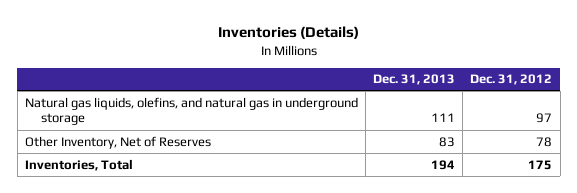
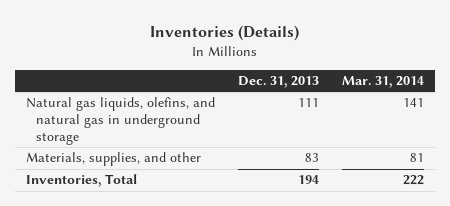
[470,74,553,86] Dec. 31, 2012 -> none
none -> [341,76,424,89] Mar. 31, 2014
[24,135,211,149] Other Inventory, Net of Reserves -> [26,152,202,167] Materials, supplies, and other

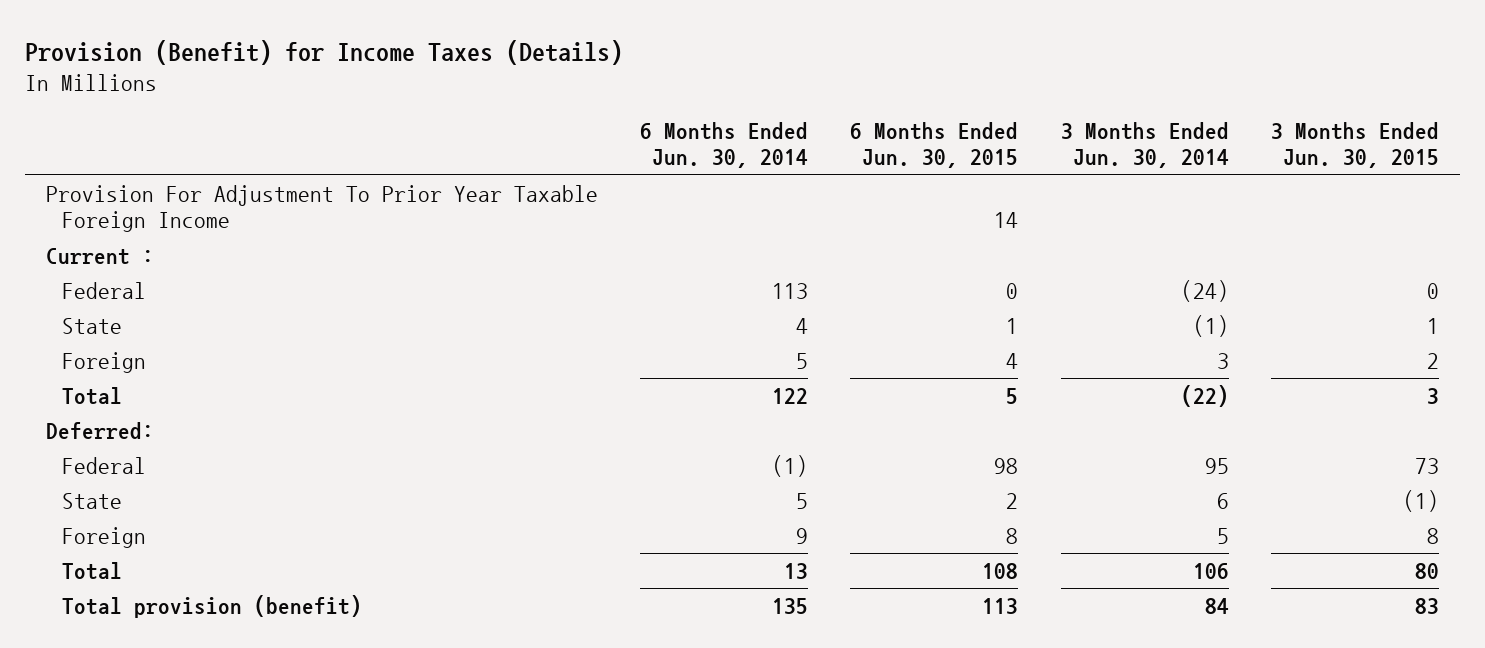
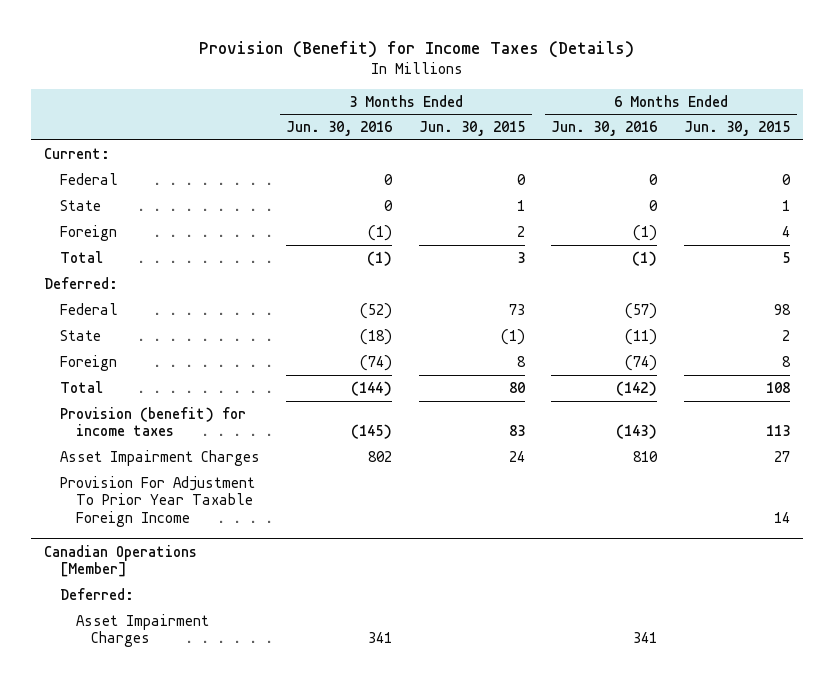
[640,121,809,169] 6 Months Ended Jun. 30, 2014 -> none
[1060,121,1229,169] 3 Months Ended Jun. 30, 2014 -> none
none -> [286,121,393,137] Jun. 30, 2016
none -> [551,121,658,137] Jun. 30, 2016
[45,247,154,265] Current : -> [43,147,110,159] Current:
[61,594,362,618] Total provision (benefit) -> [59,406,246,437] Provision (benefit) for income taxes
none -> [59,449,260,466] Asset Impairment Charges
[45,184,598,233] Provision For Adjustment To Prior Year Taxable Foreign Income -> [59,475,255,527] Provision For Adjustment To Prior Year Taxable Foreign Income
none -> [43,544,197,577] Canadian Operations [Member]
none -> [59,587,134,600] Deferred:
none -> [75,613,209,648] Asset Impairment Charges

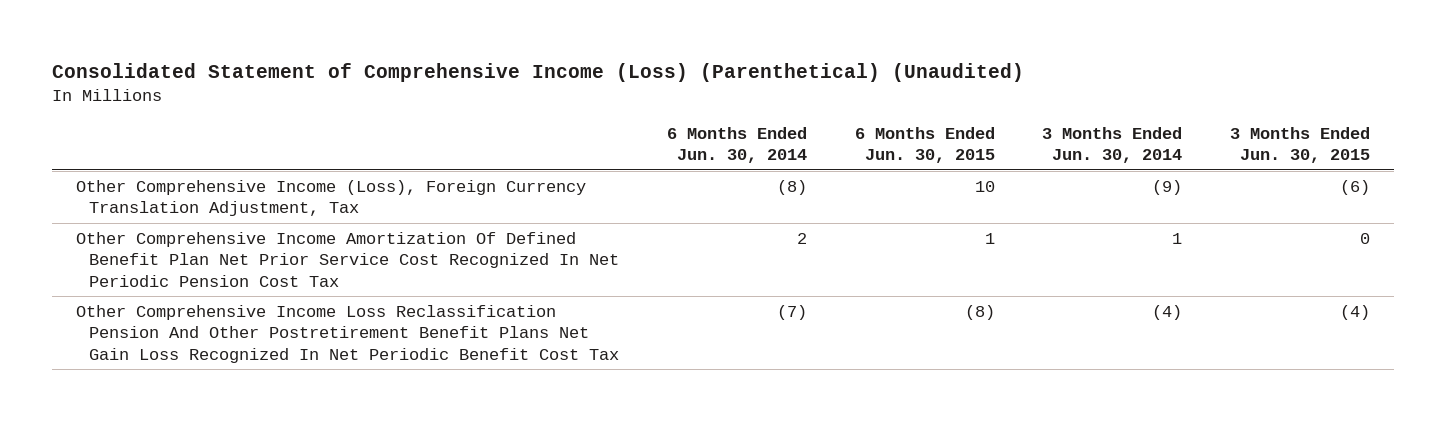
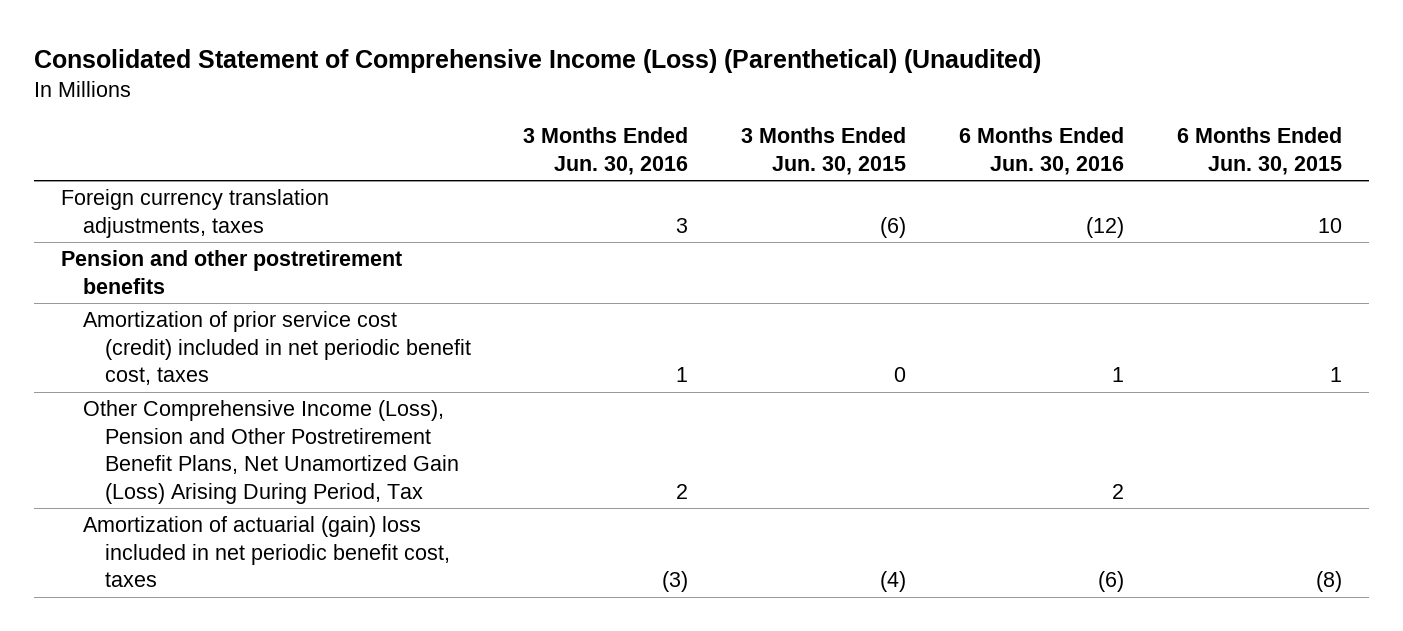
[666,126,807,163] 6 Months Ended Jun. 30, 2014 -> none
[1042,126,1183,163] 3 Months Ended Jun. 30, 2014 -> none
none -> [523,127,689,175] 3 Months Ended Jun. 30, 2016
none -> [959,127,1125,175] 6 Months Ended Jun. 30, 2016
[75,180,586,217] Other Comprehensive Income (Loss), Foreign Currency Translation Adjustment, Tax -> [60,189,329,238] Foreign currency translation adjustments, taxes
none -> [60,250,402,294] Pension and other postretirement benefits
[75,232,620,287] Other Comprehensive Income Amortization Of Defined Benefit Plan Net Prior Service Cost Recognized In Net Periodic Pension Cost Tax -> [82,311,471,386] Amortization of prior service cost (credit) included in net periodic benefit cost, taxes
none -> [82,400,459,504] Other Comprehensive Income (Loss), Pension and Other Postretirement Benefit Plans, Net Unamortized Gain (Loss) Arising During Period, Tax
[75,305,620,363] Other Comprehensive Income Loss Reclassification Pension And Other Postretirement Benefit Plans Net Gain Loss Recognized In Net Periodic Benefit Cost Tax -> [82,516,450,588] Amortization of actuarial (gain) loss included in net periodic benefit cost, taxes

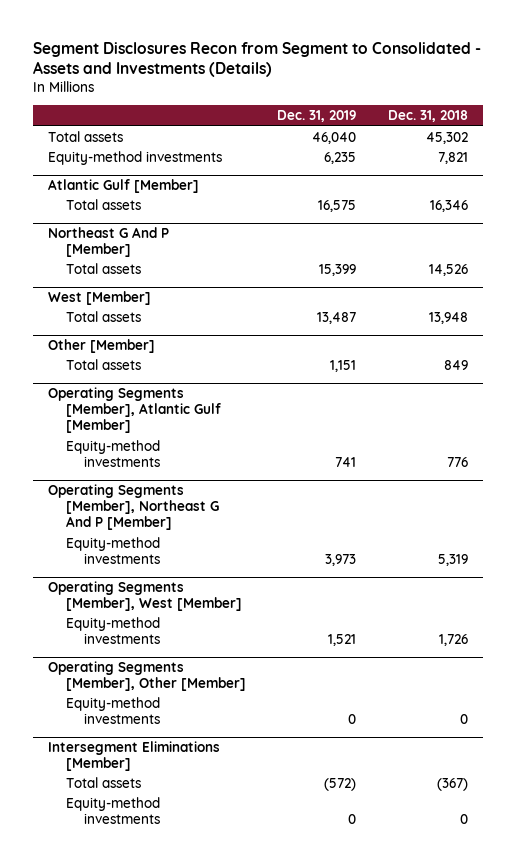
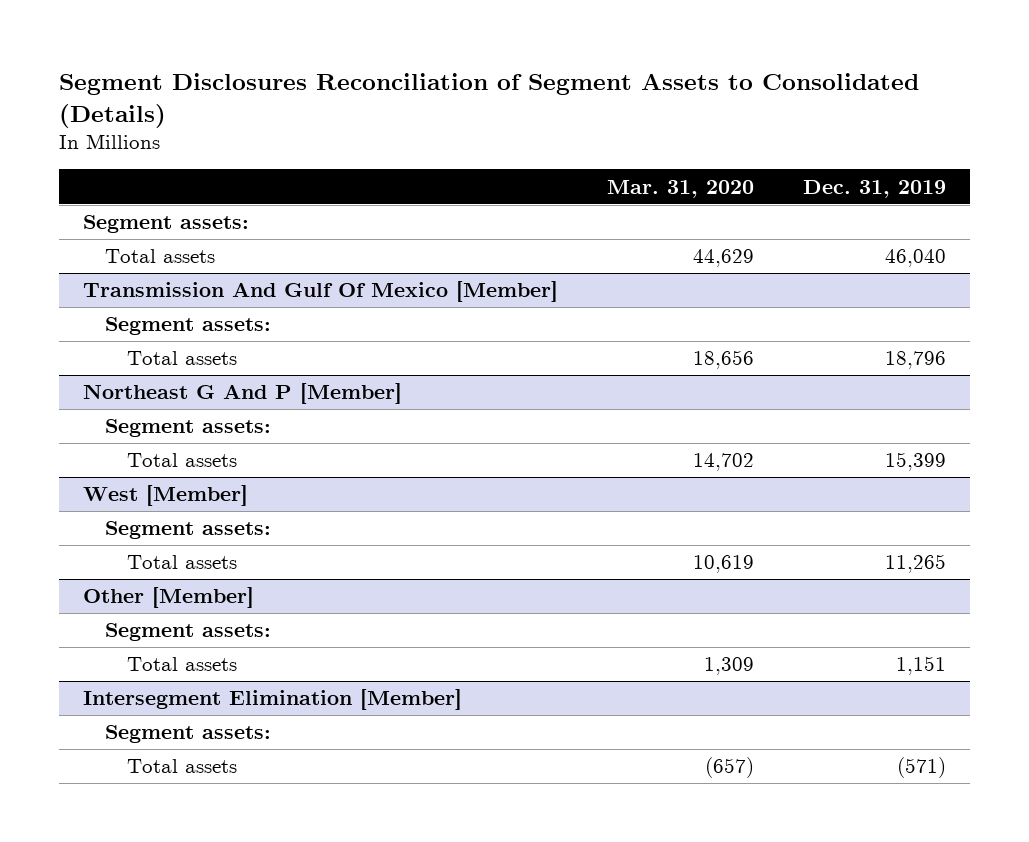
[32,41,481,78] Segment Disclosures Recon from Segment to Consolidated - Assets and Investments (Details) -> [58,73,919,128] Segment Disclosures Reconciliation of Segment Assets to Consolidated (Details)
[387,110,468,123] Dec. 31, 2018 -> none
none -> [606,179,754,198] Mar. 31, 2020
none -> [83,215,250,234] Segment assets:
[48,150,223,165] Equity-method investments -> none
[48,178,200,193] Atlantic Gulf [Member] -> none
none -> [83,281,559,303] Transmission And Gulf Of Mexico [Member]
none -> [105,317,272,336] Segment assets:
[318,199,357,212] 16,575 -> [884,351,946,370] 18,796
none -> [105,419,272,438] Segment assets:
none -> [105,521,272,540] Segment assets:
[317,311,357,324] 13,487 -> [884,554,946,574] 11,265
none -> [105,623,272,642] Segment assets:
[48,386,222,434] Operating Segments [Member], Atlantic Gulf [Member] -> none
[66,439,161,468] Equity-method investments -> none
[48,483,220,531] Operating Segments [Member], Northeast G And P [Member] -> none
[66,536,161,565] Equity-method investments -> none
[48,580,243,612] Operating Segments [Member], West [Member] -> none
[66,616,161,645] Equity-method investments -> none
[48,660,247,692] Operating Segments [Member], Other [Member] -> none
[66,696,161,725] Equity-method investments -> none
[66,796,161,825] Equity-method investments -> none
[48,740,221,772] Intersegment Eliminations [Member] -> [83,689,463,711] Intersegment Elimination [Member]
none -> [105,725,272,744] Segment assets:
[324,777,357,791] (572) -> [896,757,946,779] (571)

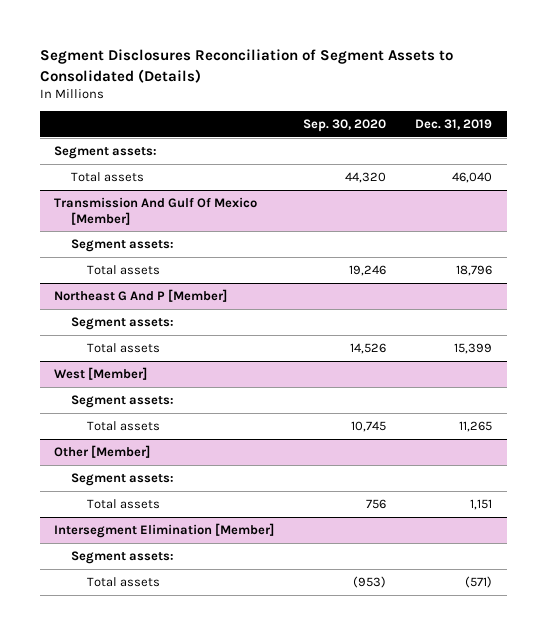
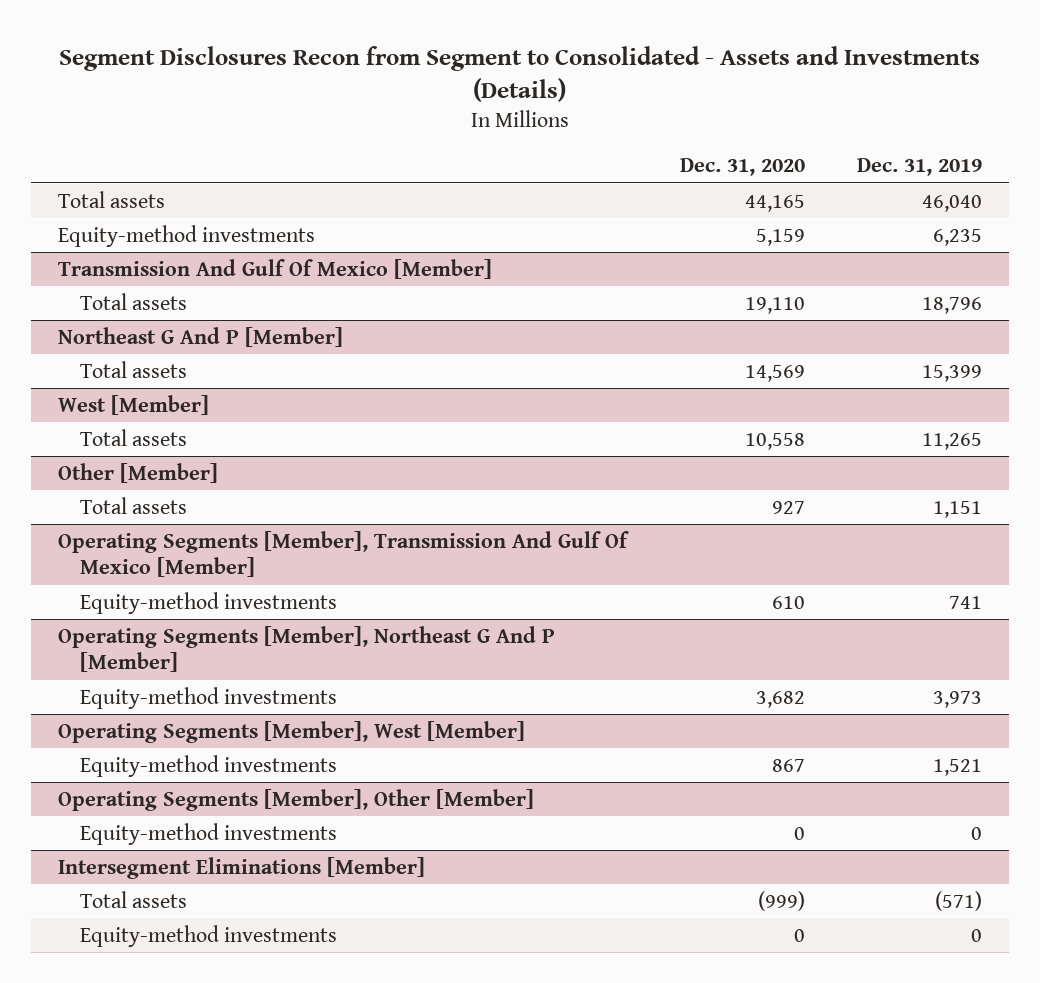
[39,49,453,83] Segment Disclosures Reconciliation of Segment Assets to Consolidated (Details) -> [59,45,981,102] Segment Disclosures Recon from Segment to Consolidated - Assets and Investments (Details)
[303,119,387,133] Sep. 30, 2020 -> none
none -> [679,158,805,177] Dec. 31, 2020
[54,145,158,159] Segment assets: -> none
none -> [57,224,315,247] Equity-method investments
[70,238,174,252] Segment assets: -> none
[70,316,174,330] Segment assets: -> none
[70,394,174,408] Segment assets: -> none
[70,472,174,486] Segment assets: -> none
[70,550,174,564] Segment assets: -> none
none -> [57,530,629,578] Operating Segments [Member], Transmission And Gulf Of Mexico [Member]
none -> [80,591,338,614] Equity-method investments
none -> [57,625,555,673] Operating Segments [Member], Northeast G And P [Member]
none -> [80,686,338,709] Equity-method investments
none -> [57,720,525,743] Operating Segments [Member], West [Member]
none -> [80,754,338,777] Equity-method investments
none -> [57,788,534,811] Operating Segments [Member], Other [Member]
none -> [80,822,338,845] Equity-method investments
[54,522,275,538] Intersegment Elimination [Member] -> [57,856,425,879] Intersegment Eliminations [Member]
none -> [80,924,338,947] Equity-method investments

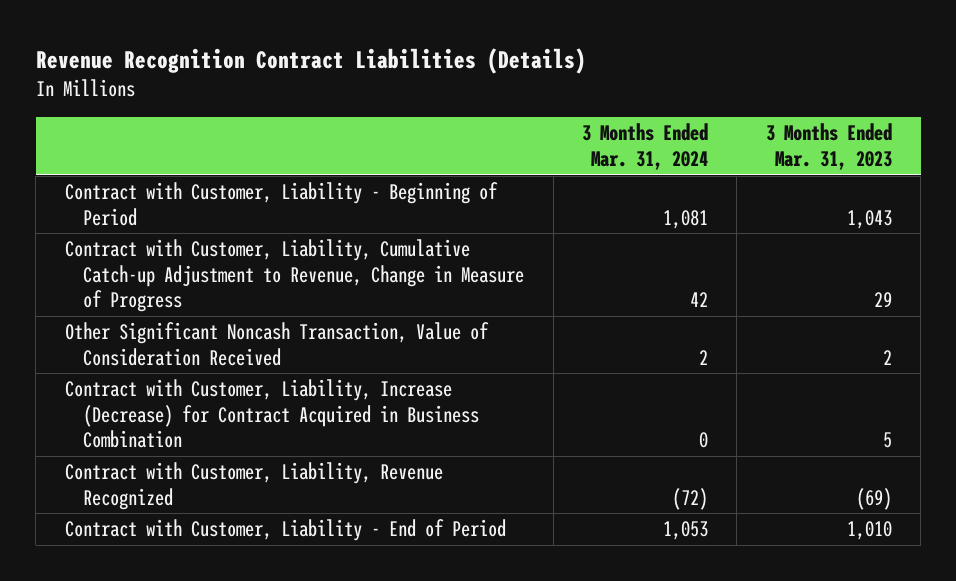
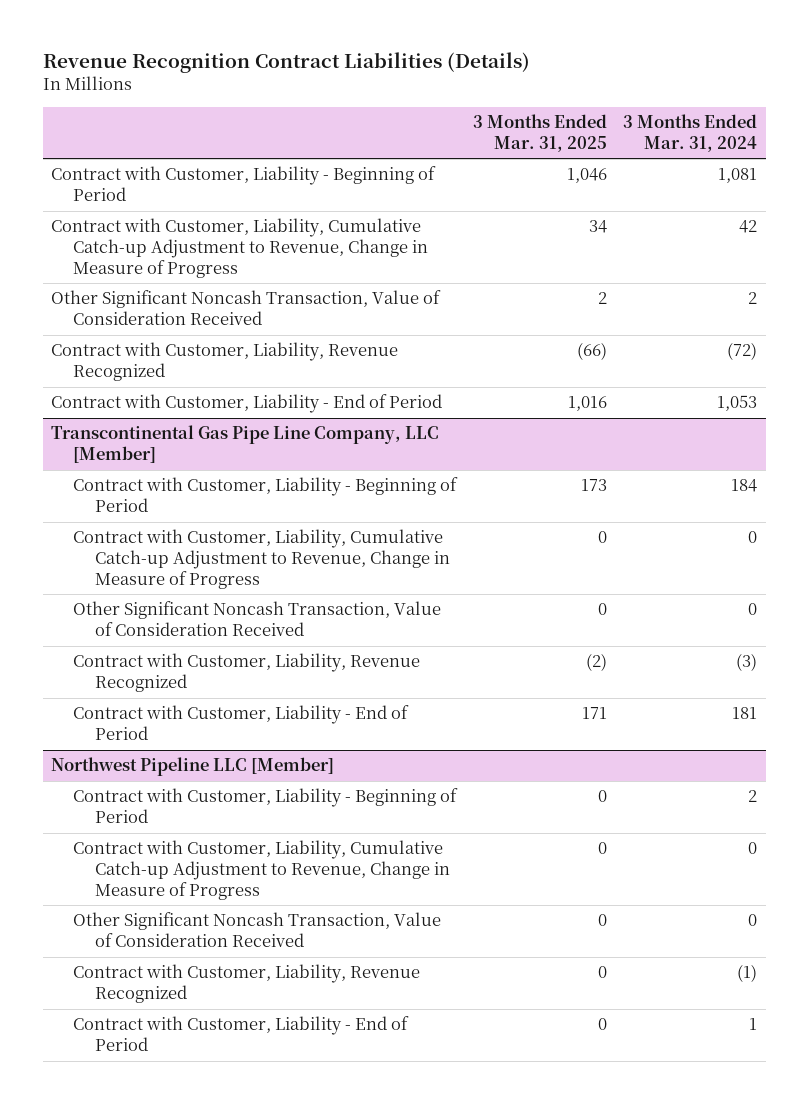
[765,123,892,170] 3 Months Ended Mar. 31, 2023 -> none
none -> [472,113,607,152] 3 Months Ended Mar. 31, 2025
[64,379,480,449] Contract with Customer, Liability, Increase (Decrease) for Contract Acquired in Business Combination -> none
none -> [51,425,440,464] Transcontinental Gas Pipe Line Company, LLC [Member]
none -> [73,477,459,513] Contract with Customer, Liability - Beginning of Period
none -> [73,529,451,589] Contract with Customer, Liability, Cumulative Catch-up Adjustment to Revenue, Change in Measure of Progress
none -> [73,601,442,637] Other Significant Noncash Transaction, Value of Consideration Received
none -> [73,653,421,693] Contract with Customer, Liability, Revenue Recognized
none -> [73,705,410,741] Contract with Customer, Liability - End of Period
none -> [51,757,335,777] Northwest Pipeline LLC [Member]
none -> [73,788,459,824] Contract with Customer, Liability - Beginning of Period
none -> [73,840,451,900] Contract with Customer, Liability, Cumulative Catch-up Adjustment to Revenue, Change in Measure of Progress
none -> [73,912,442,948] Other Significant Noncash Transaction, Value of Consideration Received
none -> [73,964,421,1004] Contract with Customer, Liability, Revenue Recognized
none -> [73,1016,410,1052] Contract with Customer, Liability - End of Period

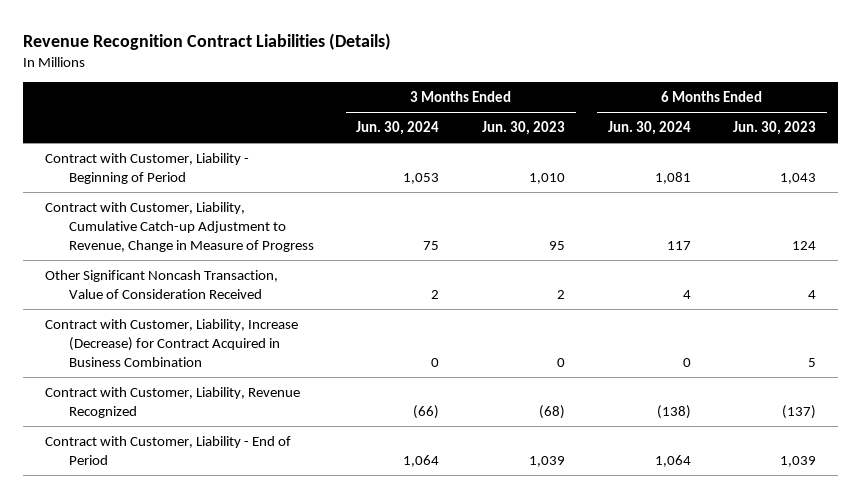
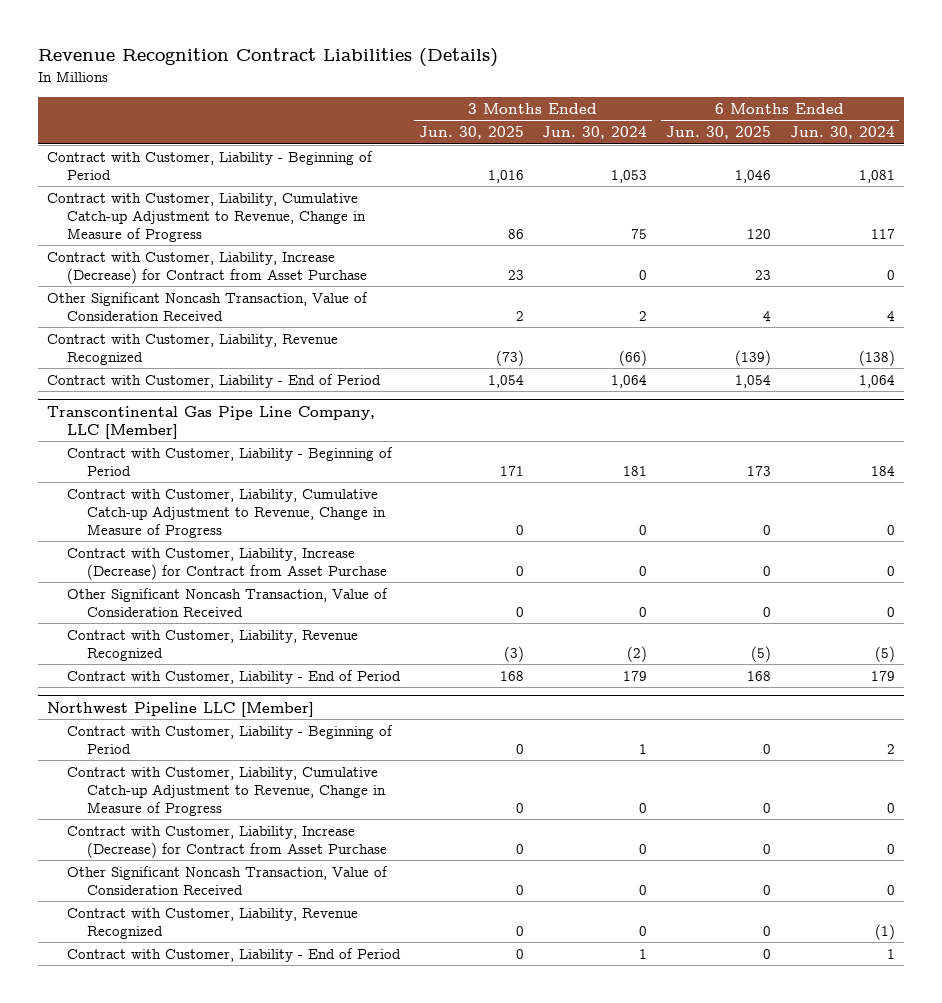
[482,121,566,136] Jun. 30, 2023 -> none
[733,121,817,136] Jun. 30, 2023 -> none
none -> [418,126,524,140] Jun. 30, 2025
none -> [666,126,772,140] Jun. 30, 2025
none -> [46,251,367,284] Contract with Customer, Liability, Increase (Decrease) for Contract from Asset Purchase
[44,318,298,367] Contract with Customer, Liability, Increase (Decrease) for Contract Acquired in Business Combination -> none
none -> [46,405,375,439] Transcontinental Gas Pipe Line Company, LLC [Member]
none -> [66,446,393,476] Contract with Customer, Liability - Beginning of Period
none -> [66,488,386,538] Contract with Customer, Liability, Cumulative Catch-up Adjustment to Revenue, Change in Measure of Progress
none -> [66,547,387,580] Contract with Customer, Liability, Increase (Decrease) for Contract from Asset Purchase
none -> [66,587,388,617] Other Significant Noncash Transaction, Value of Consideration Received
none -> [66,629,358,661] Contract with Customer, Liability, Revenue Recognized
none -> [66,669,401,684] Contract with Customer, Liability - End of Period
none -> [46,701,314,717] Northwest Pipeline LLC [Member]
none -> [66,724,393,754] Contract with Customer, Liability - Beginning of Period
none -> [66,766,386,816] Contract with Customer, Liability, Cumulative Catch-up Adjustment to Revenue, Change in Measure of Progress
none -> [66,825,387,858] Contract with Customer, Liability, Increase (Decrease) for Contract from Asset Purchase
none -> [66,865,388,895] Other Significant Noncash Transaction, Value of Consideration Received
none -> [66,907,358,939] Contract with Customer, Liability, Revenue Recognized
none -> [66,947,401,962] Contract with Customer, Liability - End of Period

